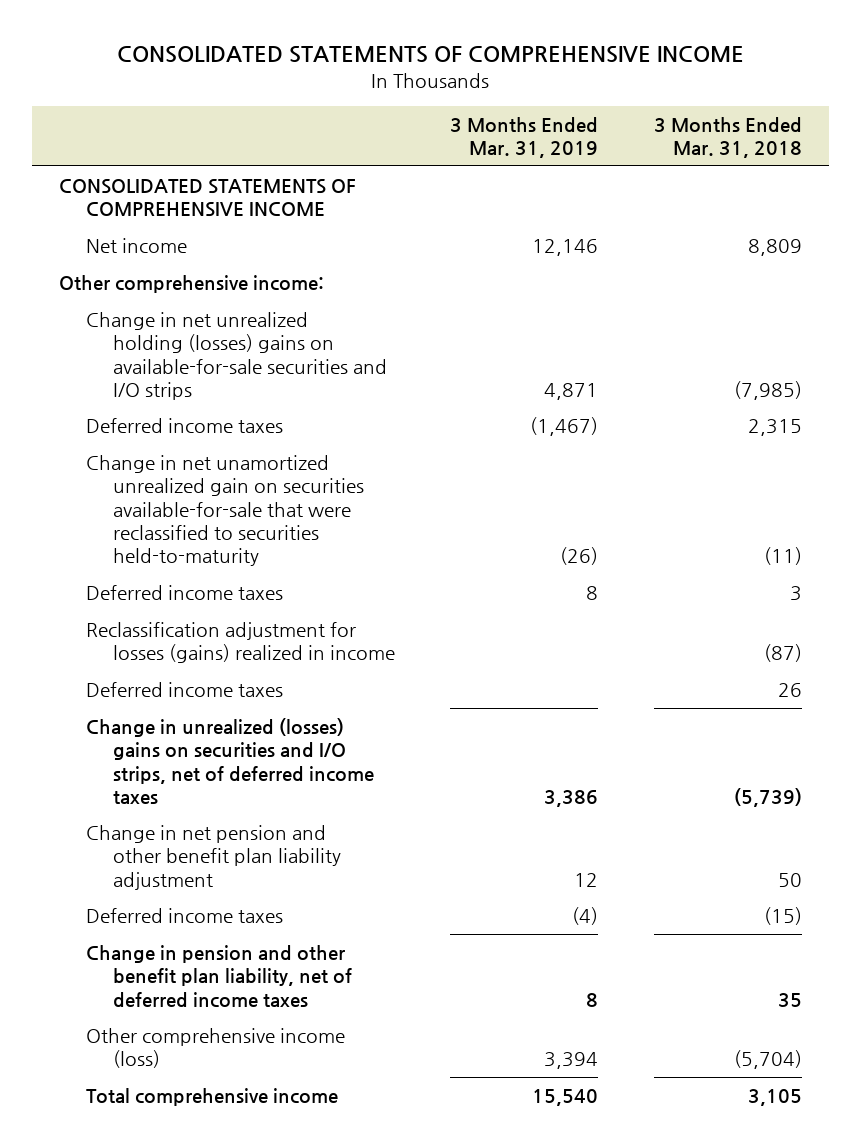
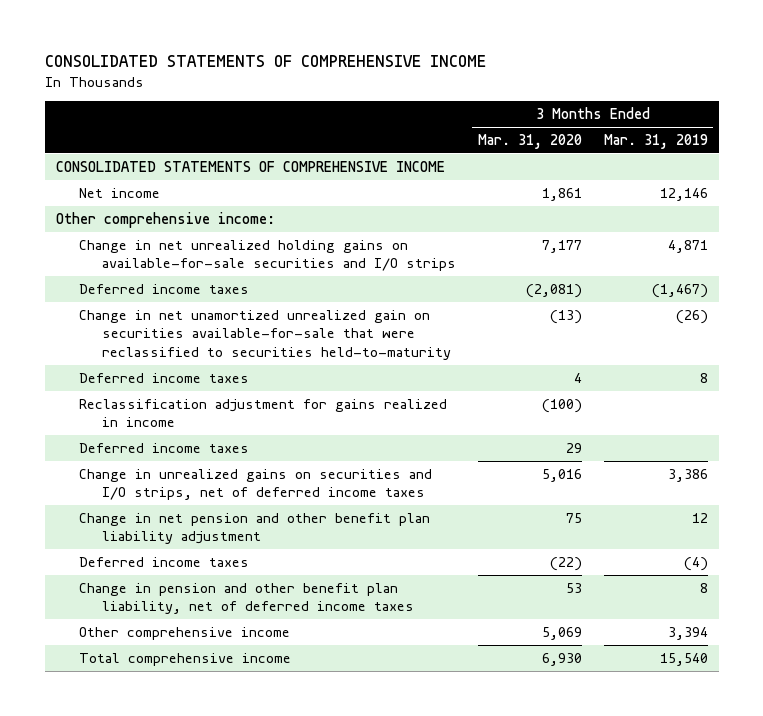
[653,116,802,158] 3 Months Ended Mar. 31, 2018 -> none
none -> [477,133,582,149] Mar. 31, 2020
[85,312,387,400] Change in net unrealized holding (losses) gains on available-for-sale securities and I/O strips -> [78,239,456,272] Change in net unrealized holding gains on available-for-sale securities and I/O strips
[85,622,395,664] Reclassification adjustment for losses (gains) realized in income -> [78,398,447,428] Reclassification adjustment for gains realized in income
[85,718,374,804] Change in unrealized (losses) gains on securities and I/O strips, net of deferred income taxes -> [78,468,432,501] Change in unrealized gains on securities and I/O strips, net of deferred income taxes
[85,1028,345,1069] Other comprehensive income (loss) -> [78,626,290,640] Other comprehensive income

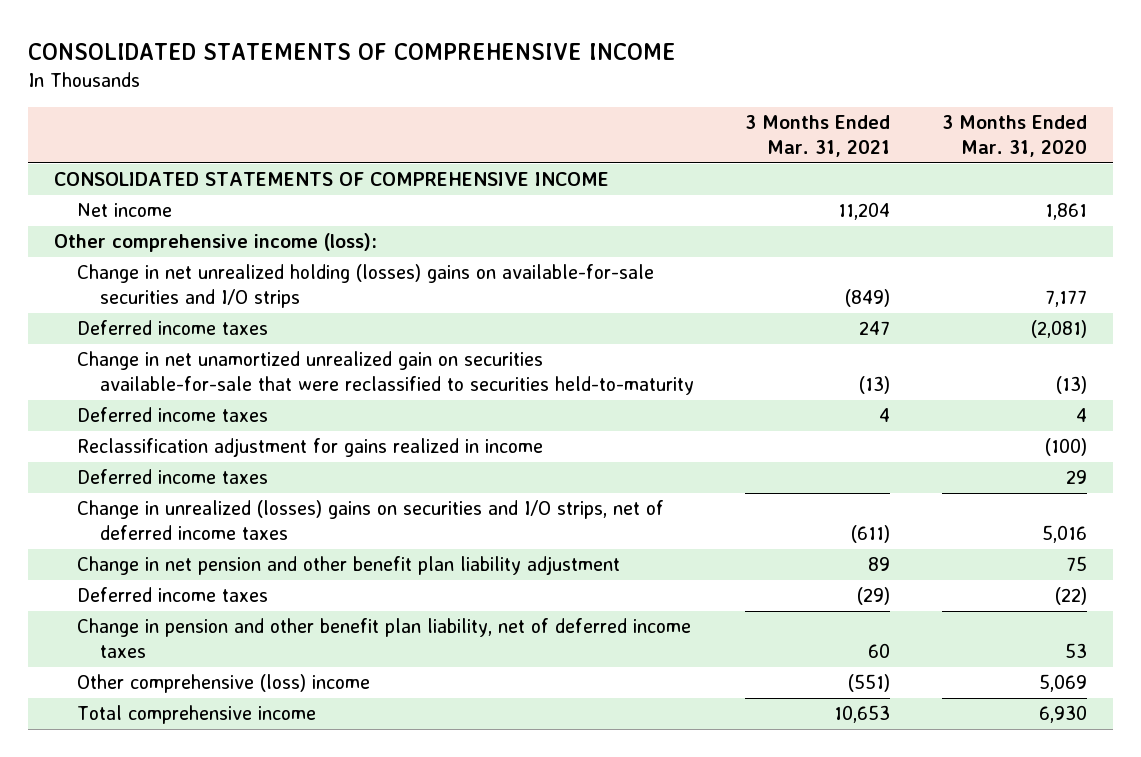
[603,133,708,149] Mar. 31, 2019 -> none
none -> [745,115,891,158] 3 Months Ended Mar. 31, 2021
[55,211,275,228] Other comprehensive income: -> [53,233,377,253] Other comprehensive income (loss):
[78,239,456,272] Change in net unrealized holding gains on available-for-sale securities and I/O strips -> [76,264,654,309] Change in net unrealized holding (losses) gains on available-for-sale securities and I/O strips
[78,468,432,501] Change in unrealized gains on securities and I/O strips, net of deferred income taxes -> [76,500,664,541] Change in unrealized (losses) gains on securities and I/O strips, net of deferred income taxes
[78,626,290,640] Other comprehensive income -> [76,674,370,694] Other comprehensive (loss) income

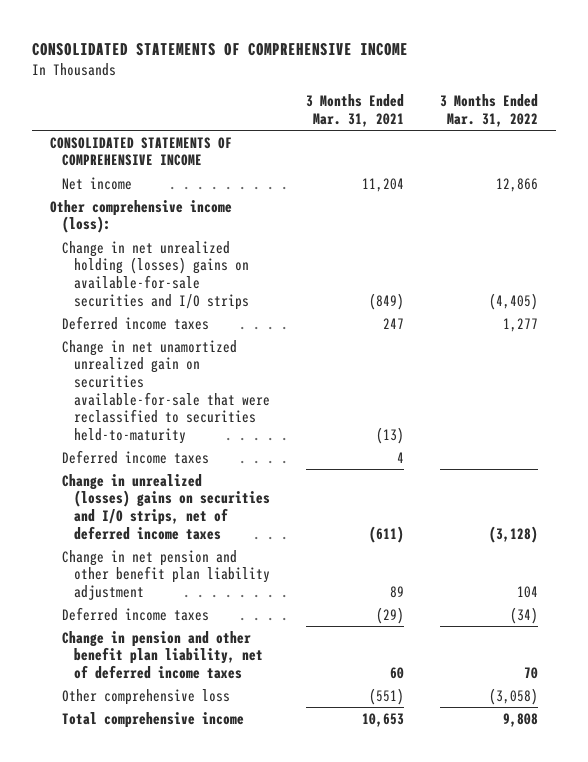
[941,115,1087,158] 3 Months Ended Mar. 31, 2020 -> none
none -> [439,94,538,128] 3 Months Ended Mar. 31, 2022
[76,438,543,458] Reclassification adjustment for gains realized in income -> none
[76,469,268,485] Deferred income taxes -> none
[76,674,370,694] Other comprehensive (loss) income -> [61,688,230,705] Other comprehensive loss

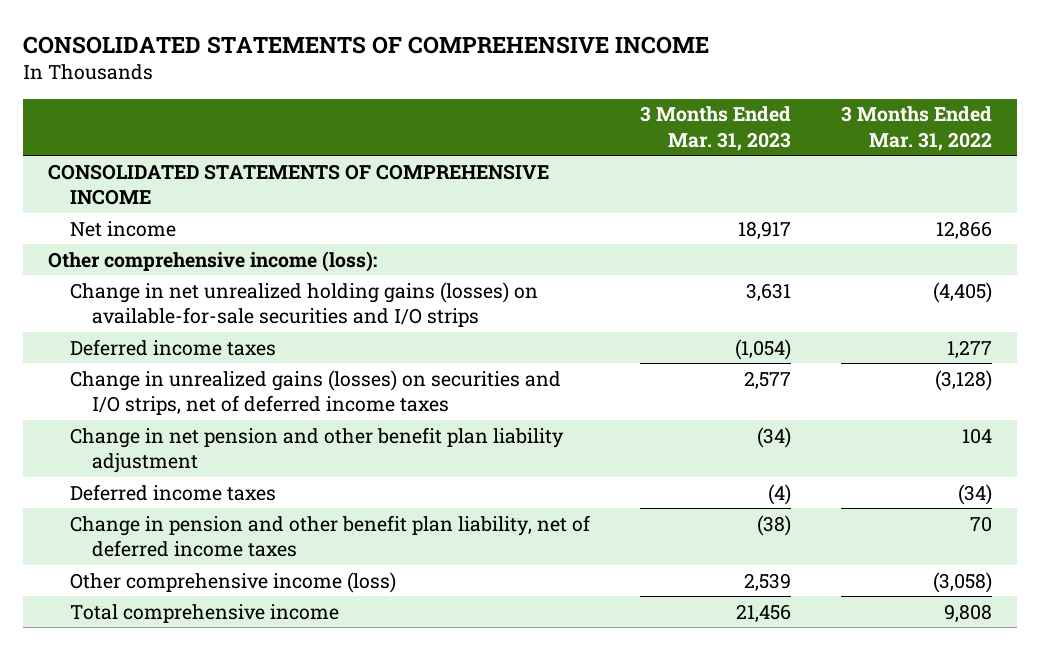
[305,94,404,128] 3 Months Ended Mar. 31, 2021 -> none
none -> [639,106,791,151] 3 Months Ended Mar. 31, 2023
[61,240,249,310] Change in net unrealized holding (losses) gains on available-for-sale securities and I/O strips -> [69,281,538,327] Change in net unrealized holding gains (losses) on available-for-sale securities and I/O strips
[61,339,270,444] Change in net unamortized unrealized gain on securities available-for-sale that were reclassified to securities held-to-maturity -> none
[61,449,209,464] Deferred income taxes -> none
[61,473,270,540] Change in unrealized (losses) gains on securities and I/O strips, net of deferred income taxes -> [69,369,561,415] Change in unrealized gains (losses) on securities and I/O strips, net of deferred income taxes
[61,688,230,705] Other comprehensive loss -> [69,571,396,593] Other comprehensive income (loss)

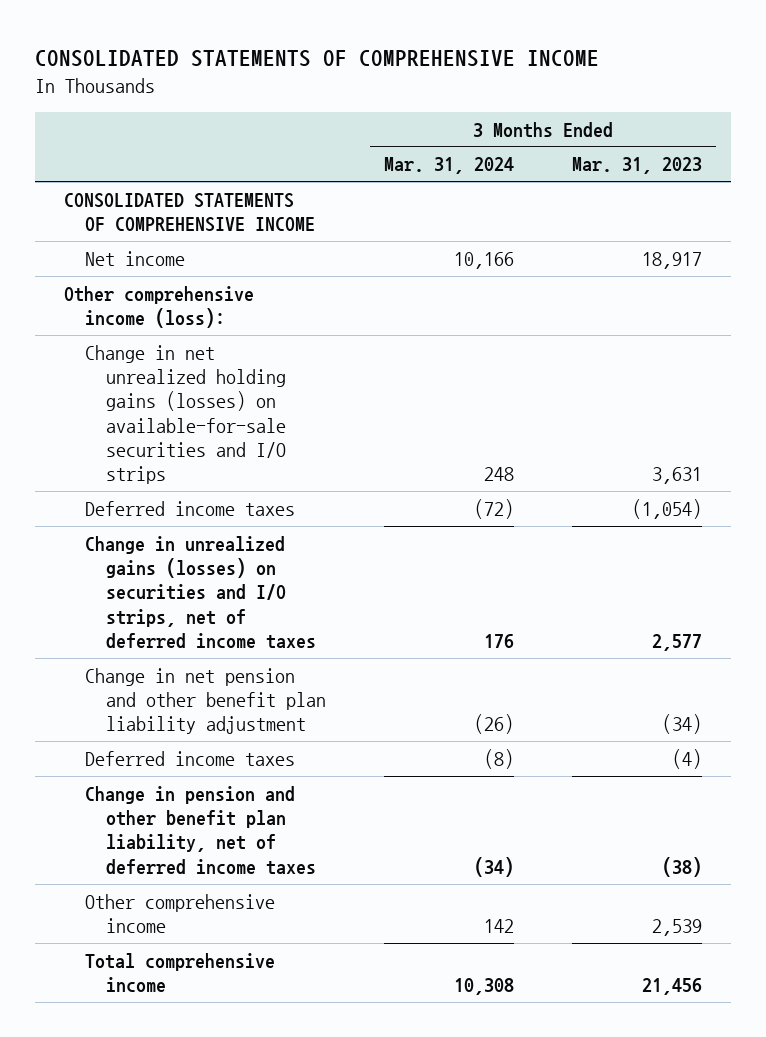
[840,106,992,151] 3 Months Ended Mar. 31, 2022 -> none
none -> [384,157,515,175] Mar. 31, 2024
[69,571,396,593] Other comprehensive income (loss) -> [85,893,276,934] Other comprehensive income

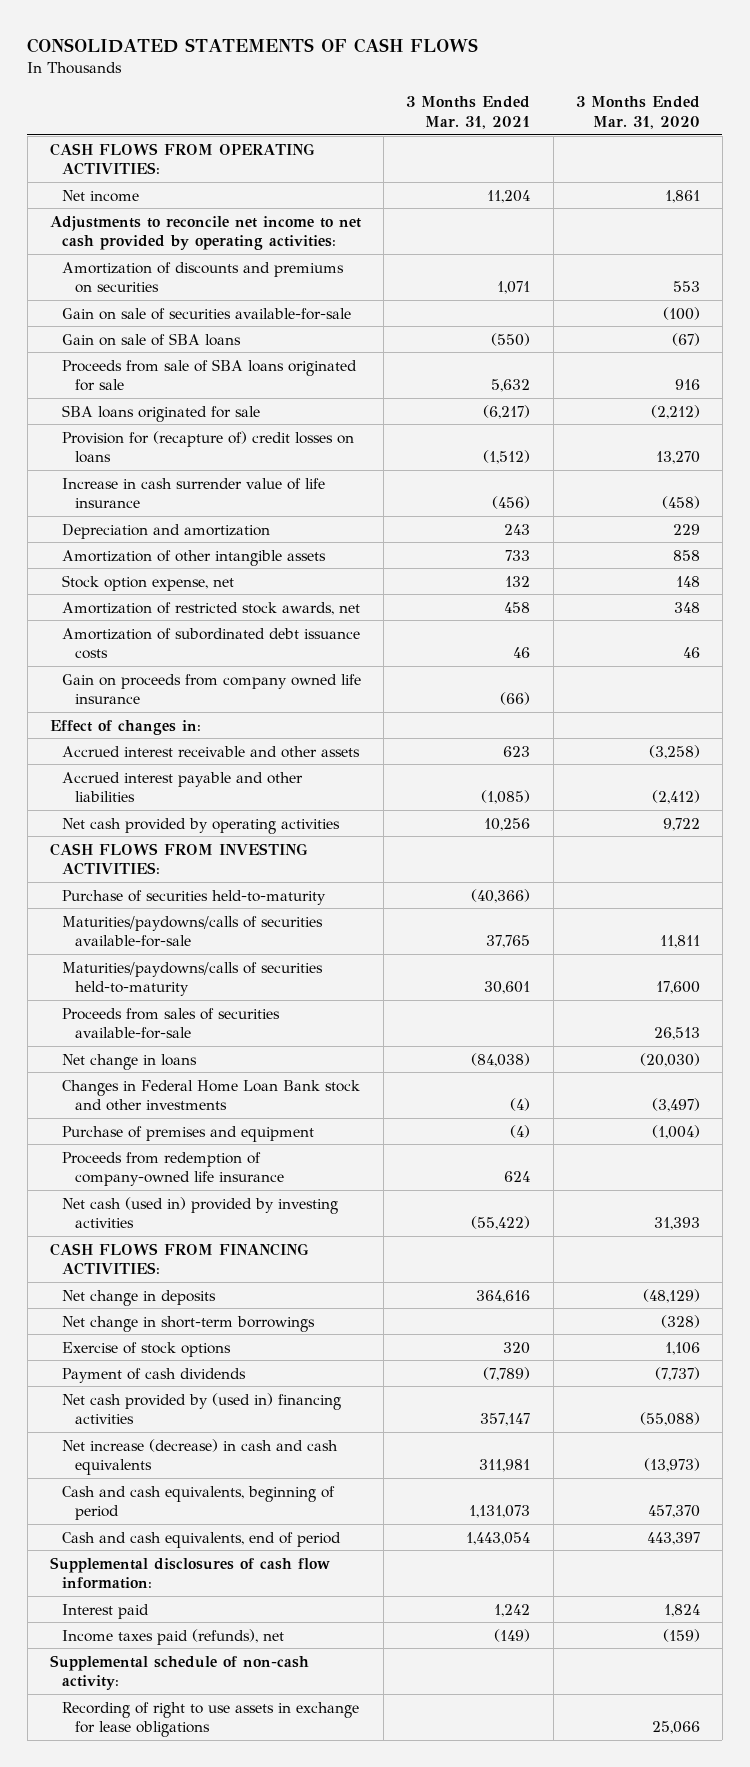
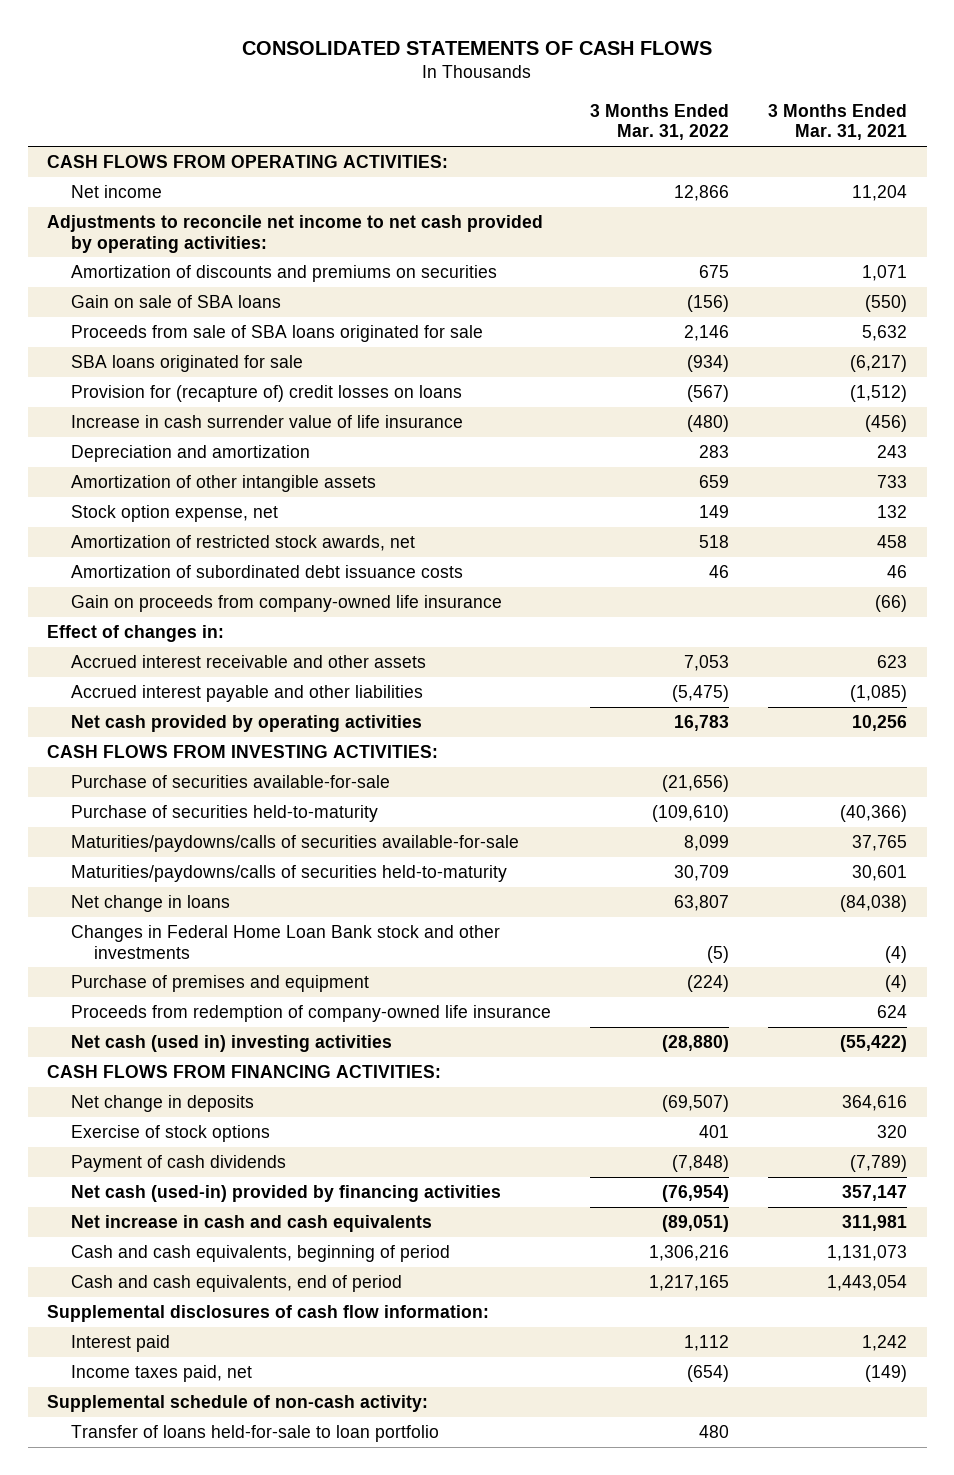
[575,95,700,129] 3 Months Ended Mar. 31, 2020 -> none
none -> [589,103,729,141] 3 Months Ended Mar. 31, 2022
[62,307,352,320] Gain on sale of securities available-for-sale -> none
[62,673,362,705] Gain on proceeds from company owned life insurance -> [70,594,502,612] Gain on proceeds from company-owned life insurance
none -> [70,774,390,788] Purchase of securities available-for-sale
[62,1007,281,1040] Proceeds from sales of securities available-for-sale -> none
[62,1196,339,1229] Net cash (used in) provided by investing activities -> [70,1034,392,1052] Net cash (used in) investing activities
[62,1315,316,1332] Net change in short-term borrowings -> none
[62,1392,342,1425] Net cash provided by (used in) financing activities -> [70,1184,501,1202] Net cash (used-in) provided by financing activities
[62,1438,339,1476] Net increase (decrease) in cash and cash equivalents -> [70,1214,432,1232] Net increase in cash and cash equivalents
[62,1628,285,1645] Income taxes paid (refunds), net -> [70,1364,252,1382] Income taxes paid, net
[62,1701,360,1738] Recording of right to use assets in exchange for lease obligations -> none
none -> [70,1424,439,1442] Transfer of loans held-for-sale to loan portfolio

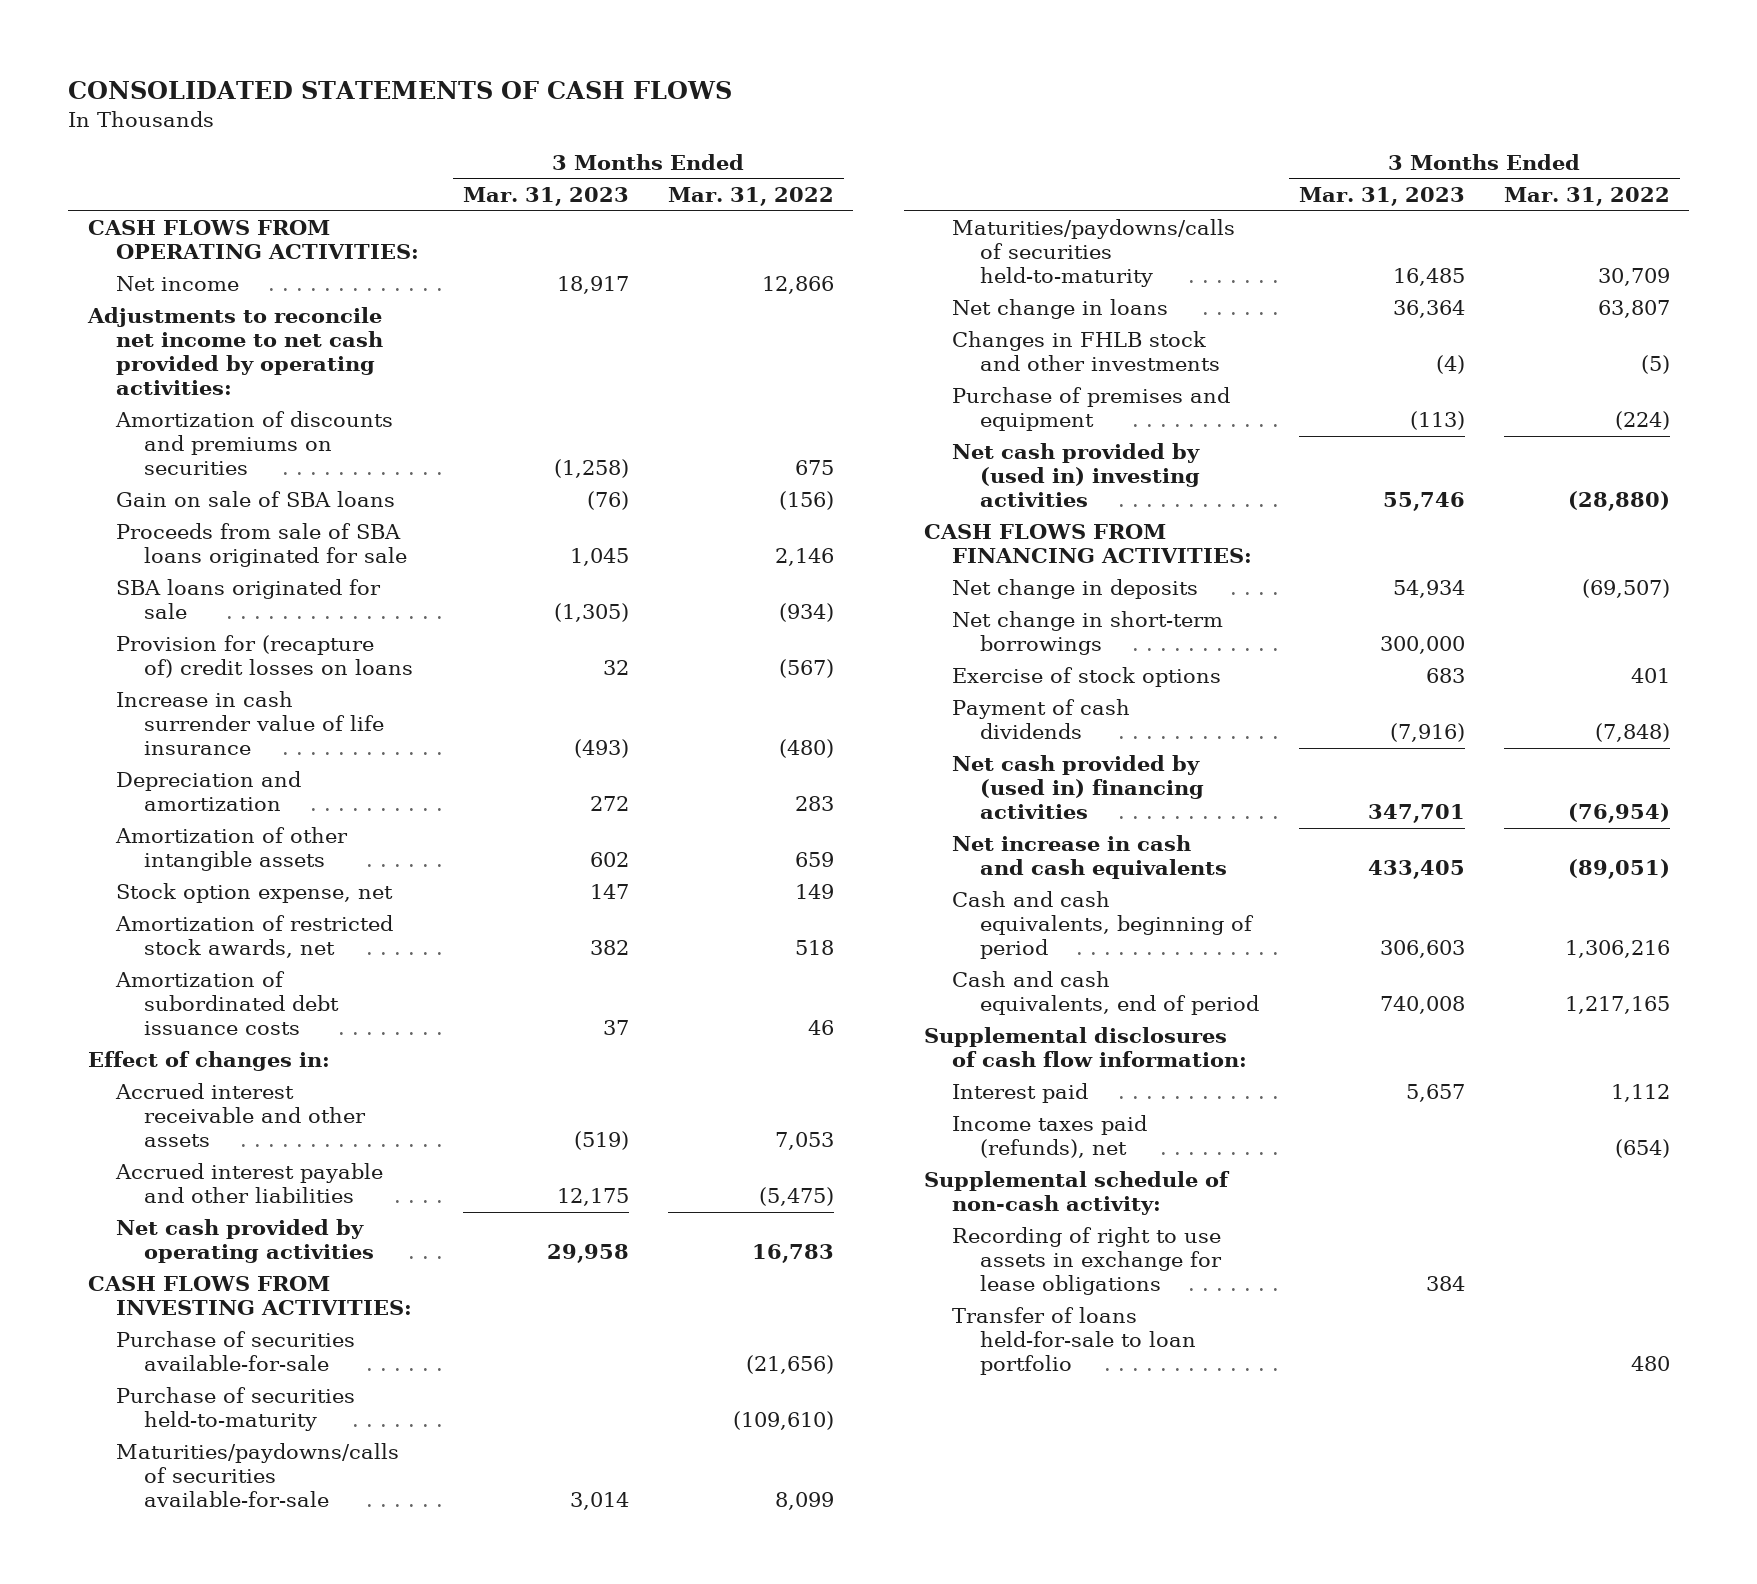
[768,103,908,141] 3 Months Ended Mar. 31, 2021 -> none
none -> [462,187,629,207] Mar. 31, 2023
[70,594,502,612] Gain on proceeds from company-owned life insurance -> none
[70,924,500,959] Changes in Federal Home Loan Bank stock and other investments -> [952,331,1221,372] Changes in FHLB stock and other investments
[70,1004,551,1022] Proceeds from redemption of company-owned life insurance -> none
[70,1034,392,1052] Net cash (used in) investing activities -> [952,443,1201,508] Net cash provided by (used in) investing activities
none -> [952,611,1224,656] Net change in short-term borrowings
[70,1184,501,1202] Net cash (used-in) provided by financing activities -> [952,755,1205,820] Net cash provided by (used in) financing activities
[70,1364,252,1382] Income taxes paid, net -> [952,1115,1148,1159] Income taxes paid (refunds), net
none -> [952,1227,1223,1296] Recording of right to use assets in exchange for lease obligations

